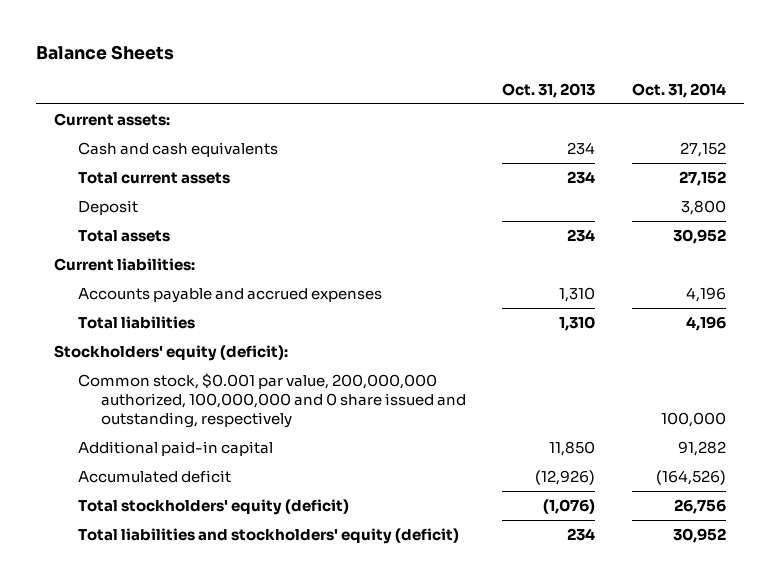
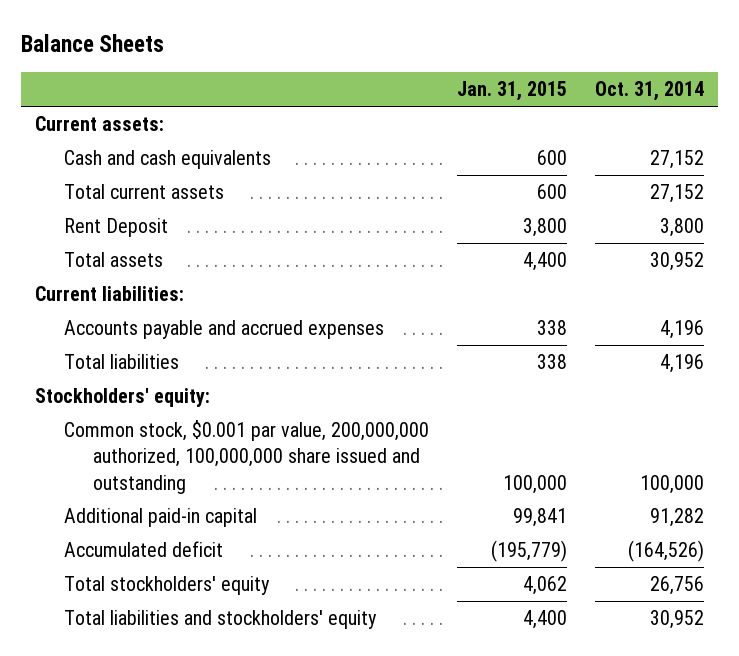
[502,82,596,98] Oct. 31, 2013 -> none
none -> [456,81,567,102] Jan. 31, 2015
[77,200,138,216] Deposit -> [63,218,168,238] Rent Deposit
[53,345,288,362] Stockholders' equity (deficit): -> [34,388,210,408] Stockholders' equity:
[77,373,467,429] Common stock, $0.001 par value, 200,000,000 authorized, 100,000,000 and 0 share issued and outstanding, respectively -> [63,420,429,494] Common stock, $0.001 par value, 200,000,000 authorized, 100,000,000 share issued and outstanding
[77,499,349,516] Total stockholders' equity (deficit) -> [63,576,270,596] Total stockholders' equity
[77,528,459,545] Total liabilities and stockholders' equity (deficit) -> [63,610,377,630] Total liabilities and stockholders' equity

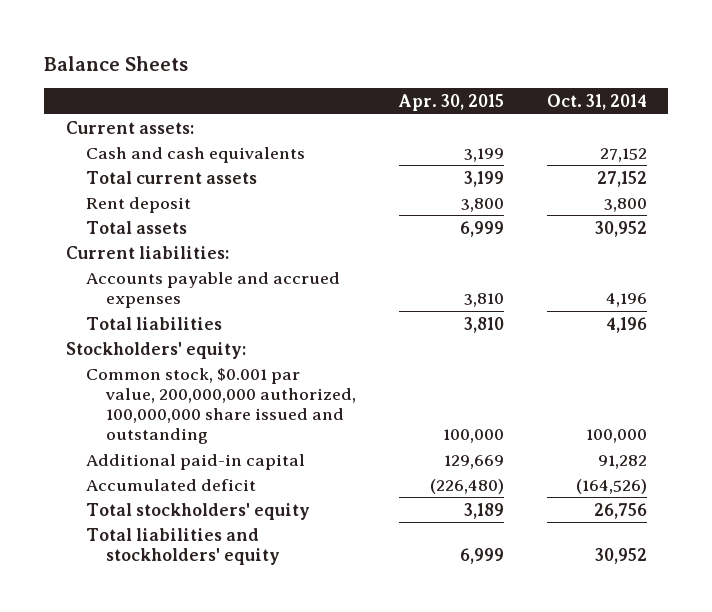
[456,81,567,102] Jan. 31, 2015 -> none
none -> [397,94,504,112] Apr. 30, 2015
[63,218,168,238] Rent Deposit -> [85,196,191,213] Rent deposit

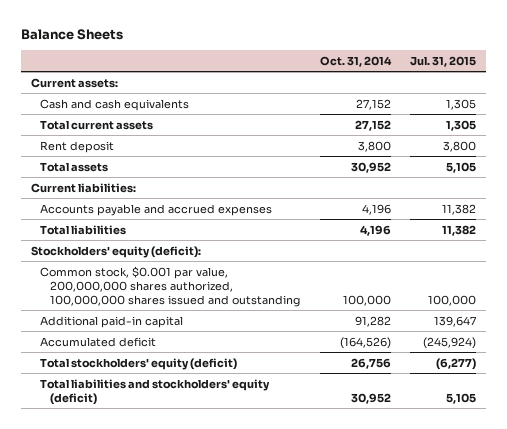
[397,94,504,112] Apr. 30, 2015 -> none
none -> [410,55,477,67] Jul. 31, 2015
[65,341,246,359] Stockholders' equity: -> [31,245,202,258] Stockholders' equity (deficit):
[85,367,356,445] Common stock, $0.001 par value, 200,000,000 authorized, 100,000,000 share issued and outstanding -> [40,265,300,307] Common stock, $0.001 par value, 200,000,000 shares authorized, 100,000,000 shares issued and outstanding
[85,502,310,520] Total stockholders' equity -> [40,357,238,370] Total stockholders' equity (deficit)
[85,527,280,565] Total liabilities and stockholders' equity -> [40,378,271,405] Total liabilities and stockholders' equity (deficit)

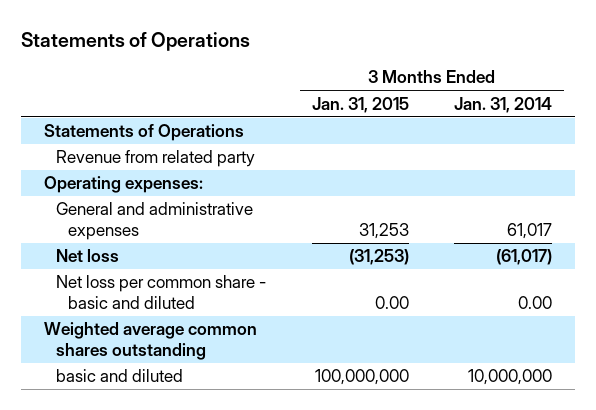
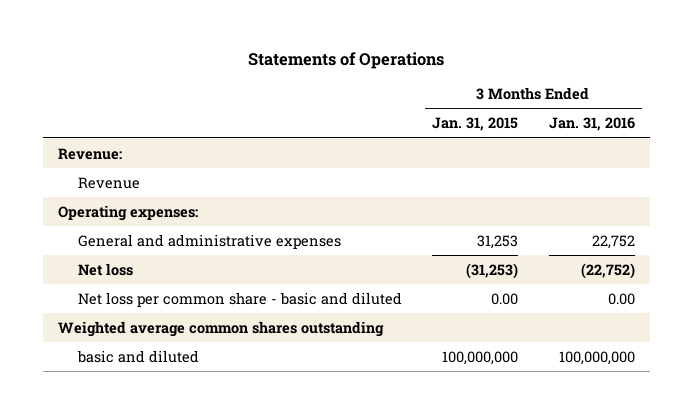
[454,96,553,113] Jan. 31, 2014 -> none
none -> [548,117,635,132] Jan. 31, 2016
[43,124,244,142] Statements of Operations -> none
none -> [57,147,122,160] Revenue:
[55,150,255,168] Revenue from related party -> [78,176,141,189] Revenue

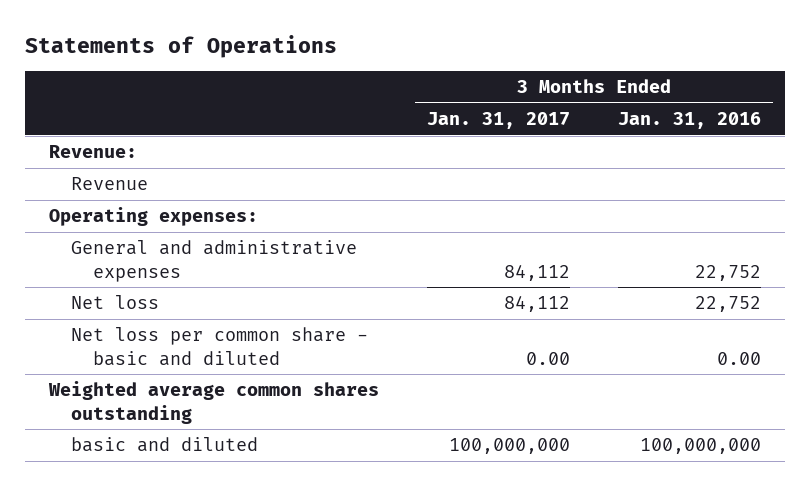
[432,117,519,132] Jan. 31, 2015 -> none
none -> [426,112,570,130] Jan. 31, 2017
[580,262,635,279] (22,752) -> [695,296,762,313] 22,752

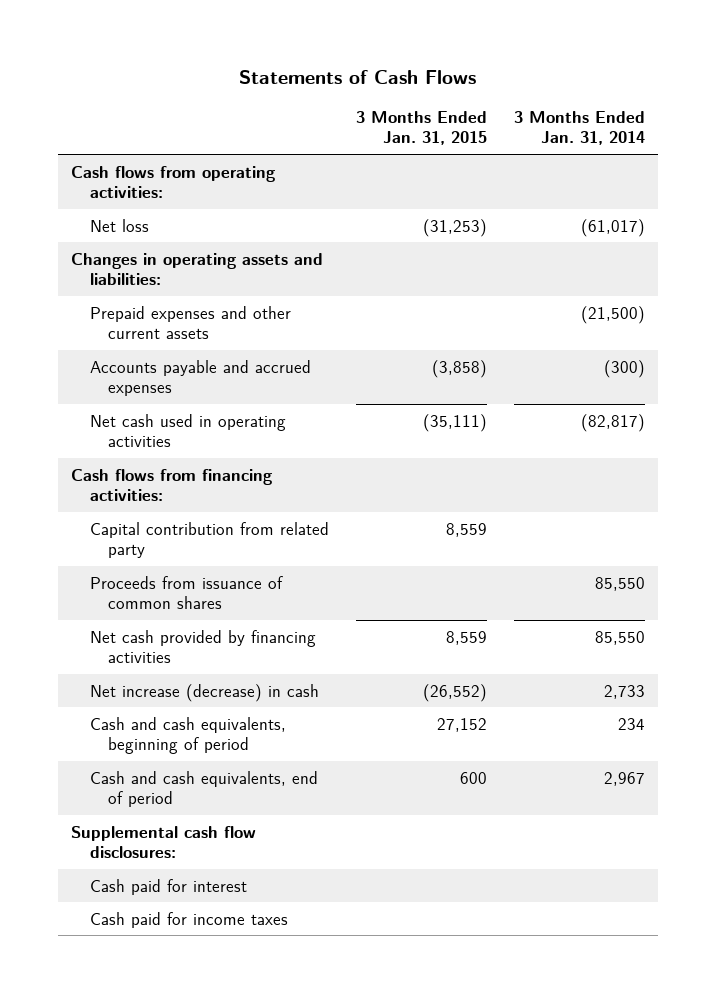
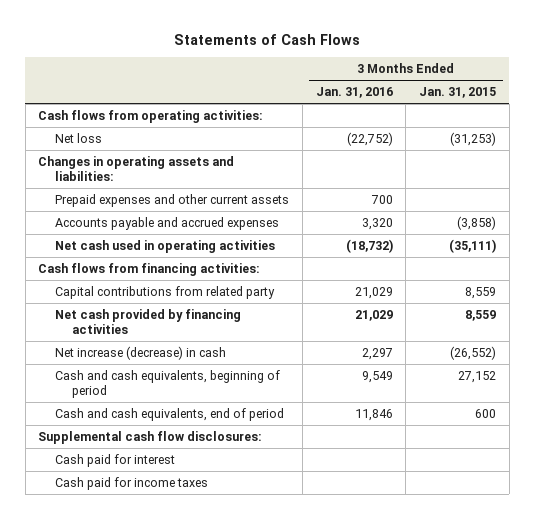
[513,111,645,146] 3 Months Ended Jan. 31, 2014 -> none
none -> [315,87,393,99] Jan. 31, 2016
[89,575,283,609] Proceeds from issuance of common shares -> none
[89,521,329,558] Capital contribution from related party -> [55,285,276,299] Capital contributions from related party

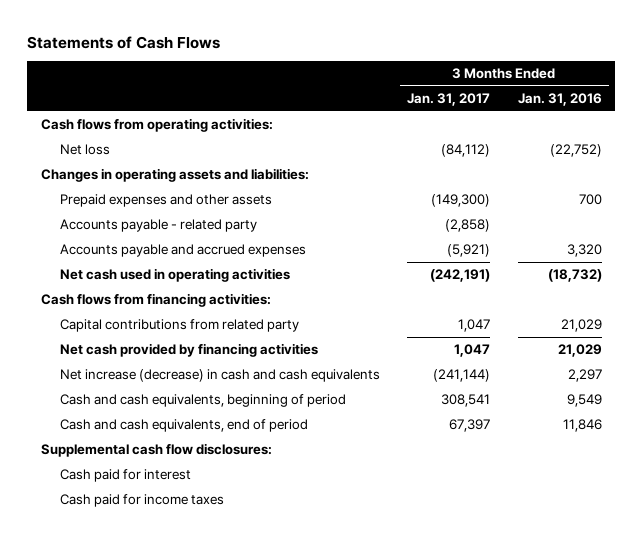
[418,87,496,99] Jan. 31, 2015 -> none
none -> [407,92,491,106] Jan. 31, 2017
[55,193,290,207] Prepaid expenses and other current assets -> [59,194,272,208] Prepaid expenses and other assets
none -> [59,219,257,233] Accounts payable - related party
[55,345,227,360] Net increase (decrease) in cash -> [59,369,380,383] Net increase (decrease) in cash and cash equivalents

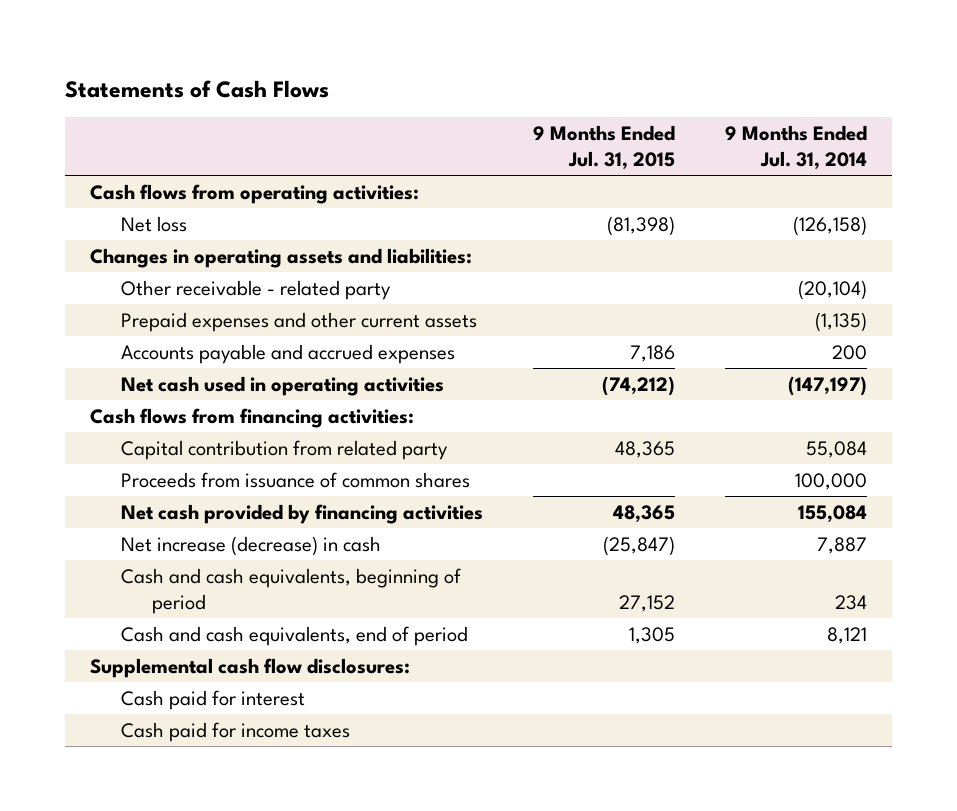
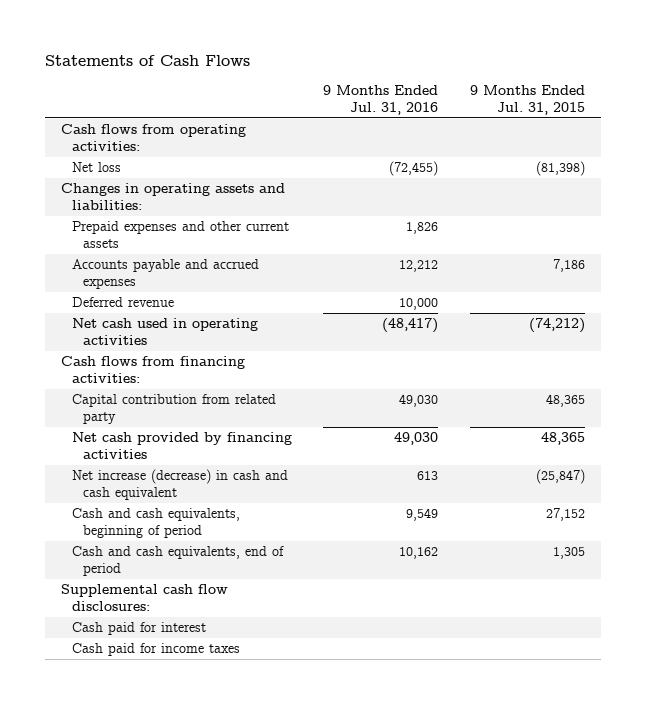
[725,125,868,171] 9 Months Ended Jul. 31, 2014 -> none
none -> [323,84,439,116] 9 Months Ended Jul. 31, 2016
[120,279,391,300] Other receivable - related party -> none
none -> [71,297,174,308] Deferred revenue
[120,471,470,488] Proceeds from issuance of common shares -> none
[120,535,381,556] Net increase (decrease) in cash -> [71,469,288,501] Net increase (decrease) in cash and cash equivalent

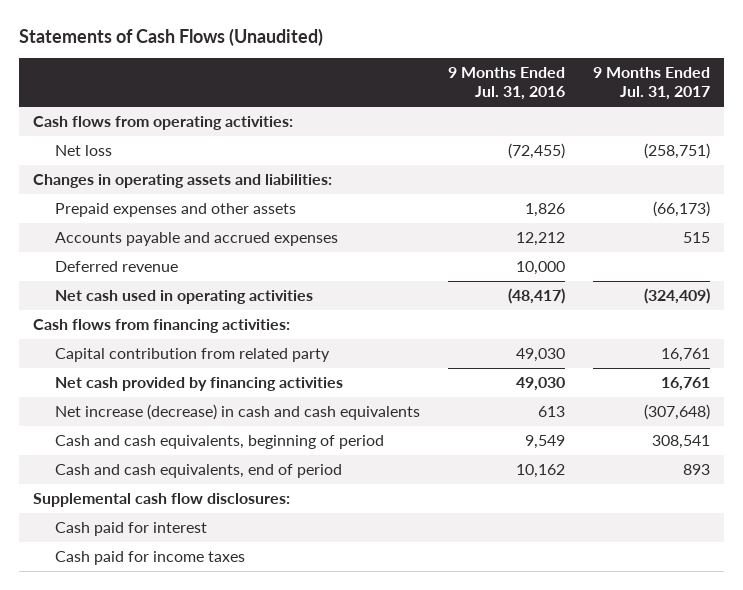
[44,55,250,67] Statements of Cash Flows -> [19,28,324,47] Statements of Cash Flows (Unaudited)
[470,84,586,116] 9 Months Ended Jul. 31, 2015 -> none
none -> [592,67,710,101] 9 Months Ended Jul. 31, 2017
[71,221,289,249] Prepaid expenses and other current assets -> [54,202,296,217] Prepaid expenses and other assets
[71,469,288,501] Net increase (decrease) in cash and cash equivalent -> [54,403,420,420] Net increase (decrease) in cash and cash equivalents

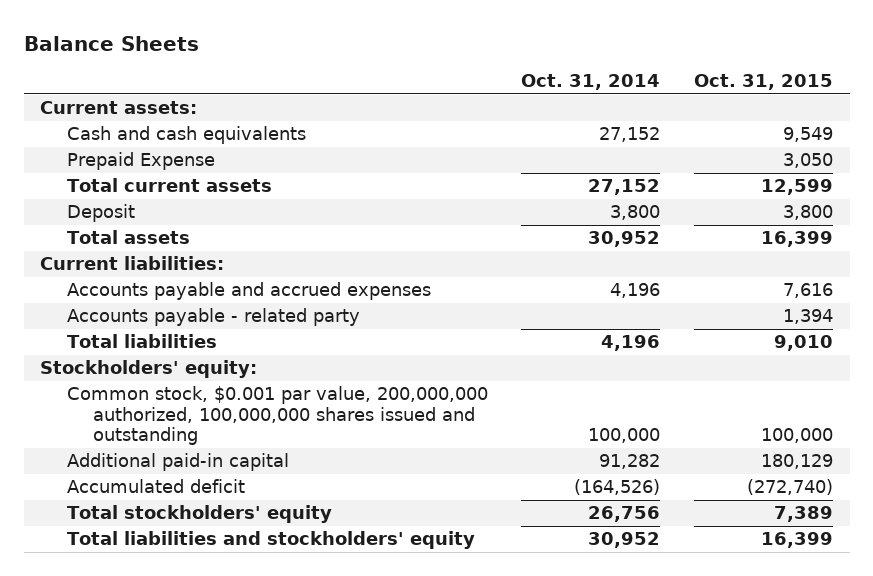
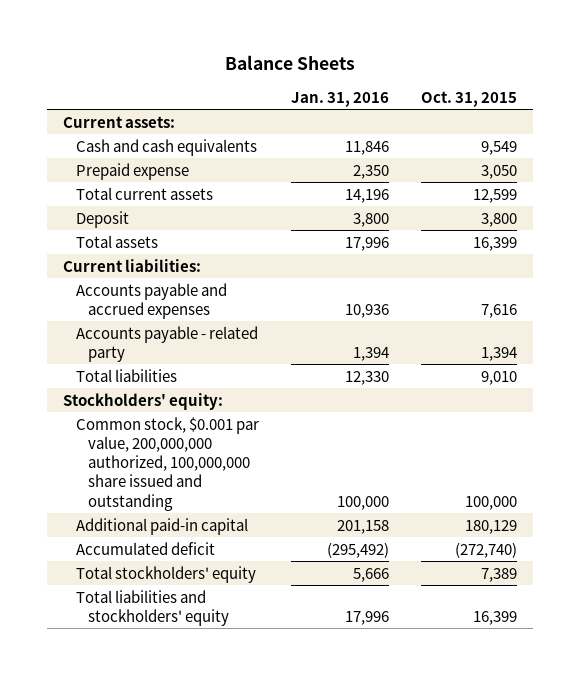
[521,74,661,91] Oct. 31, 2014 -> none
none -> [290,91,389,107] Jan. 31, 2016
[66,152,215,171] Prepaid Expense -> [75,162,189,180] Prepaid expense
[66,386,488,446] Common stock, $0.001 par value, 200,000,000 authorized, 100,000,000 shares issued and outstanding -> [75,416,259,511] Common stock, $0.001 par value, 200,000,000 authorized, 100,000,000 share issued and outstanding

